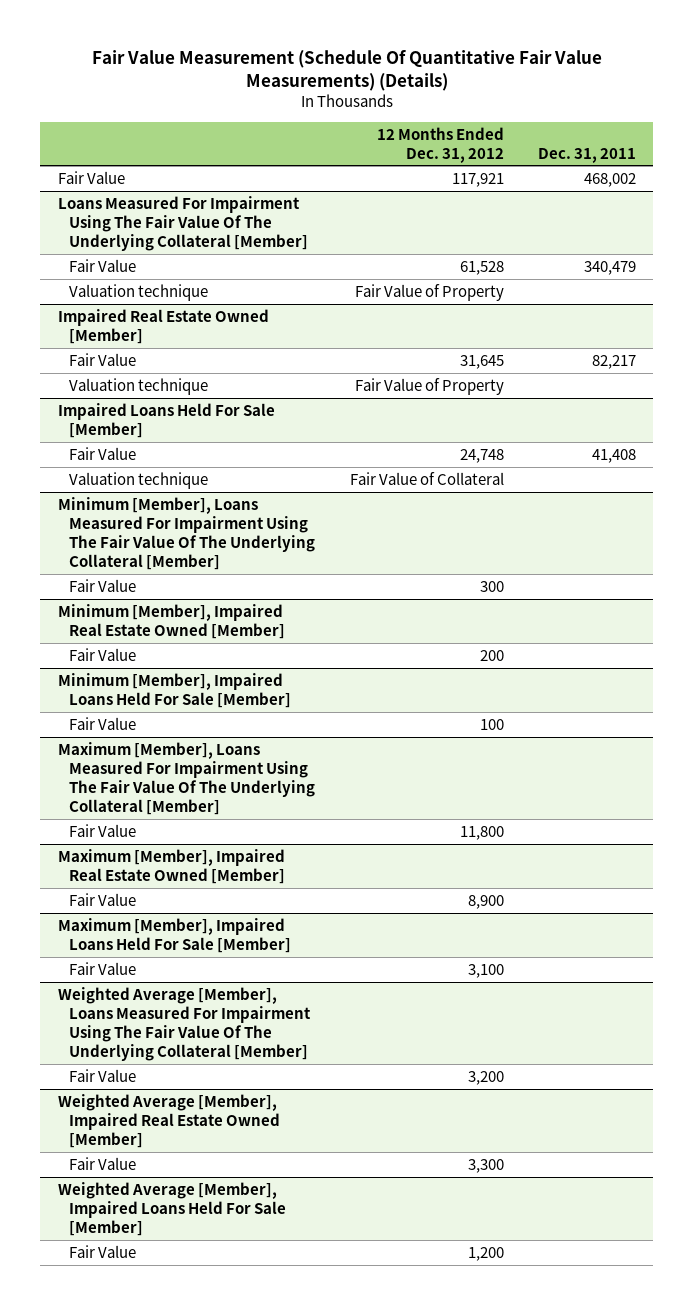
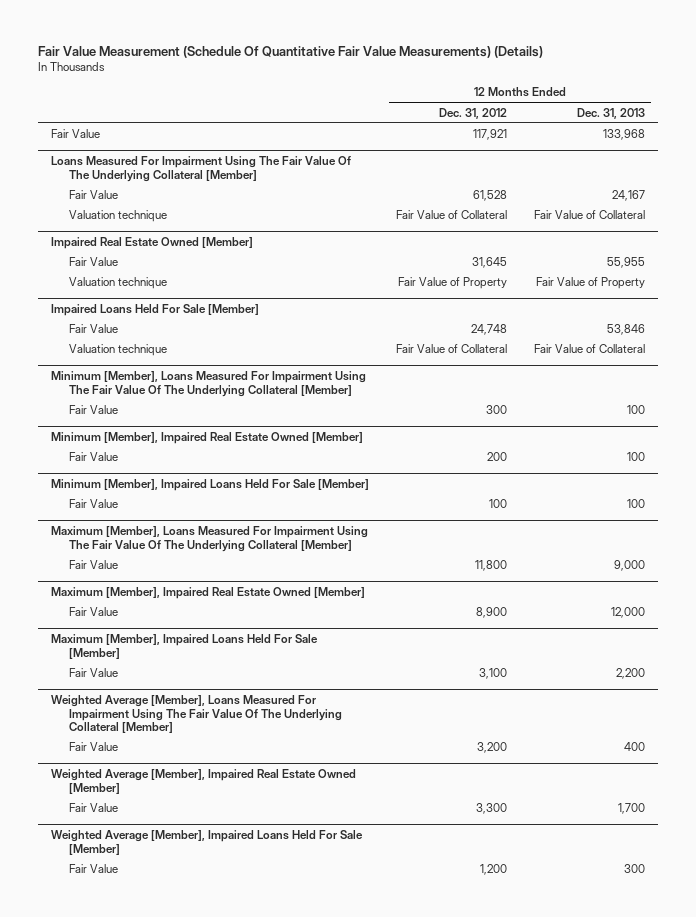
[538,147,637,163] Dec. 31, 2011 -> none
none -> [576,107,645,119] Dec. 31, 2013
[354,283,504,301] Fair Value of Property -> [396,210,508,220] Fair Value of Collateral

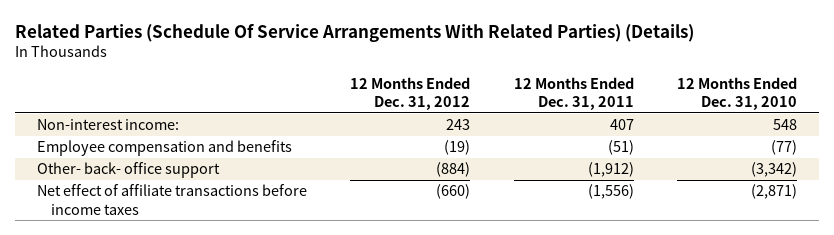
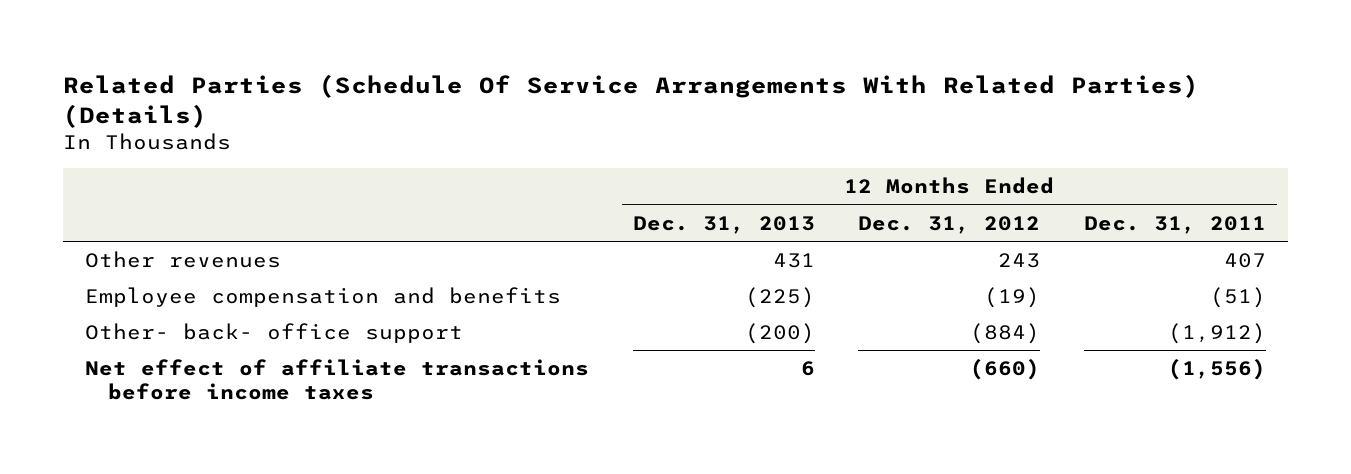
[677,76,798,110] 12 Months Ended Dec. 31, 2010 -> none
none -> [632,215,815,234] Dec. 31, 2013
[36,119,179,131] Non-interest income: -> [84,250,281,268] Other revenues

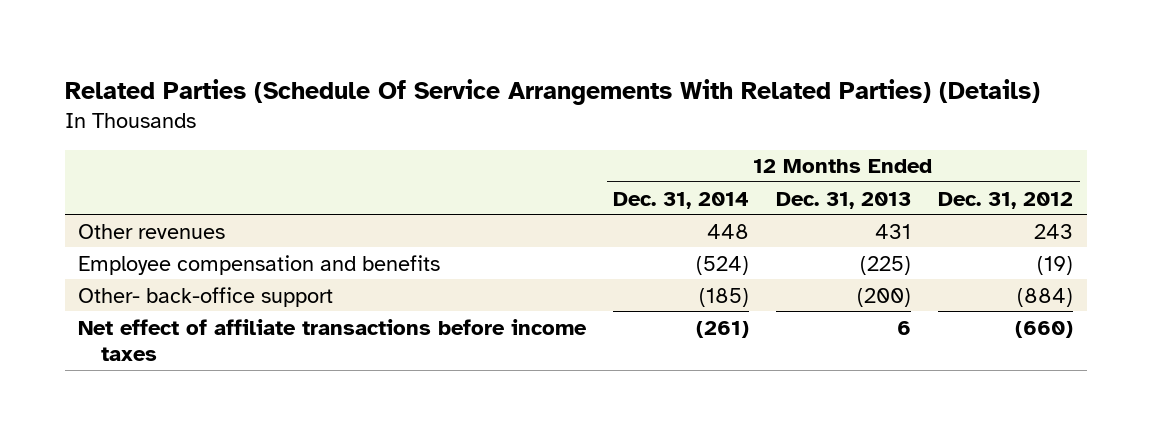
[1084,215,1267,234] Dec. 31, 2011 -> none
none -> [613,191,750,209] Dec. 31, 2014
[84,322,463,343] Other- back- office support -> [78,286,334,307] Other- back-office support

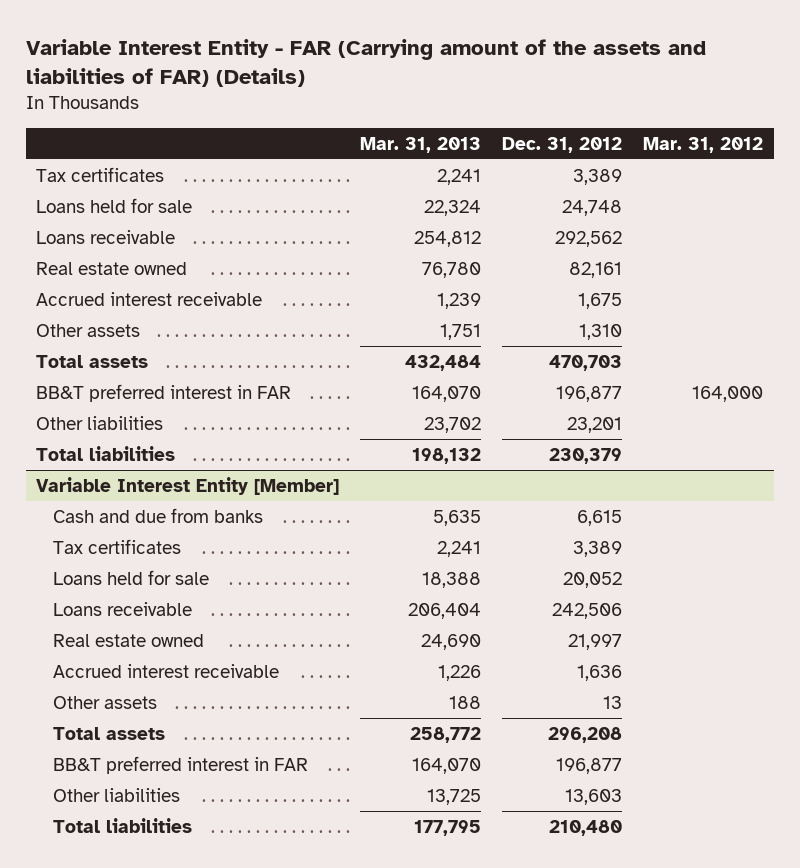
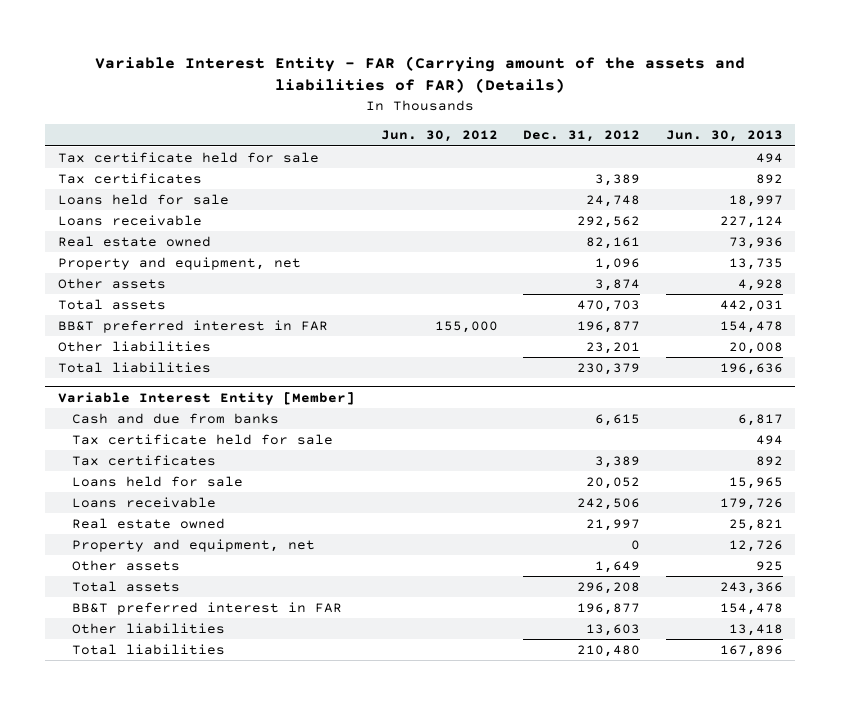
[360,136,482,153] Mar. 31, 2013 -> none
[643,136,764,153] Mar. 31, 2012 -> none
none -> [380,130,498,143] Jun. 30, 2012
none -> [665,130,783,143] Jun. 30, 2013
none -> [58,151,320,163] Tax certificate held for sale
[36,291,263,306] Accrued interest receivable -> none
none -> [58,256,302,270] Property and equipment, net
[579,323,623,340] 1,310 -> [595,278,641,291] 3,874
none -> [71,433,333,445] Tax certificate held for sale
[53,663,280,678] Accrued interest receivable -> none
none -> [71,538,315,552] Property and equipment, net
[603,695,623,709] 13 -> [595,560,641,573] 1,649

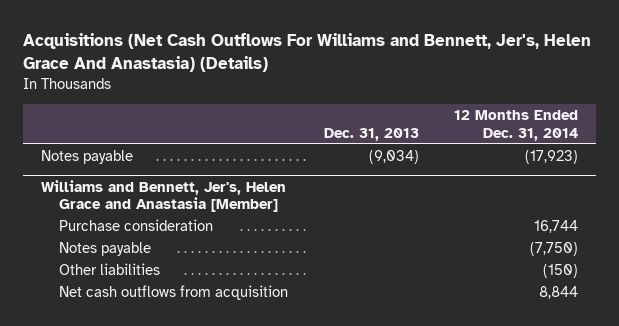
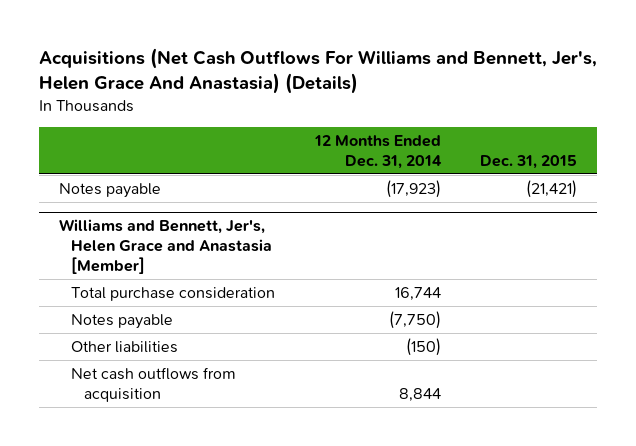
[323,127,419,141] Dec. 31, 2013 -> none
none -> [480,154,578,169] Dec. 31, 2015
[59,218,214,231] Purchase consideration -> [71,287,276,302] Total purchase consideration

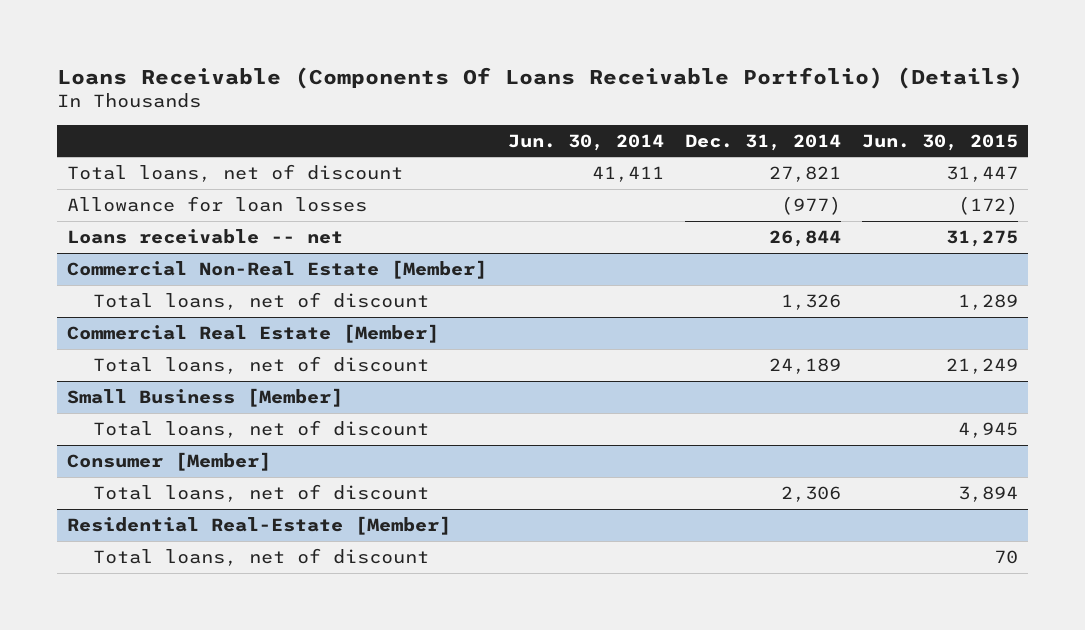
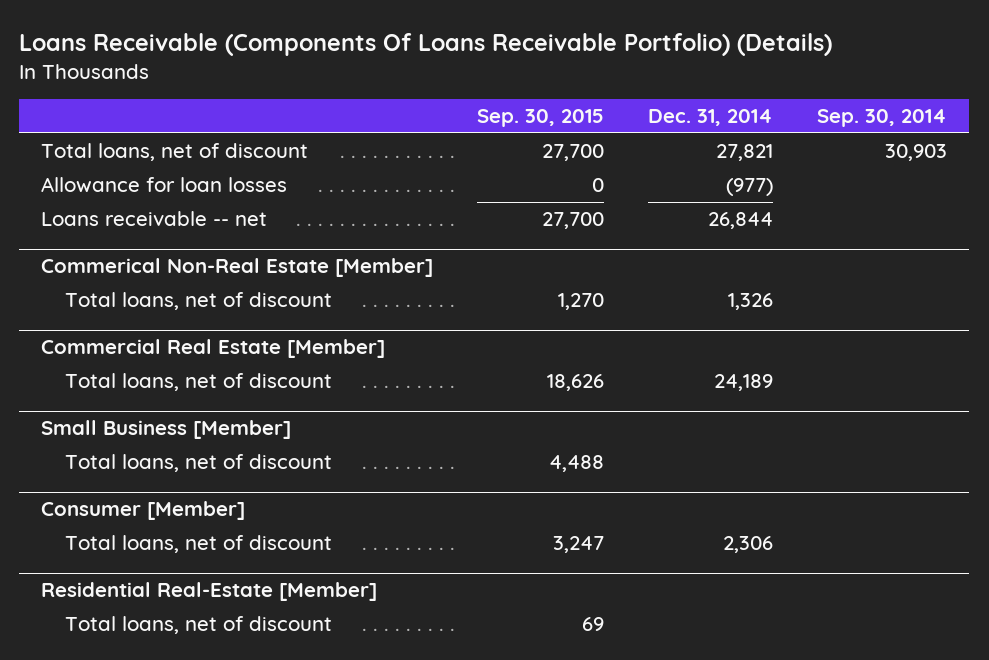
[507,133,664,151] Jun. 30, 2014 -> none
[861,133,1018,151] Jun. 30, 2015 -> none
none -> [477,109,605,128] Sep. 30, 2015
none -> [817,109,948,128] Sep. 30, 2014
[66,260,487,280] Commercial Non-Real Estate [Member] -> [41,258,434,278] Commerical Non-Real Estate [Member]

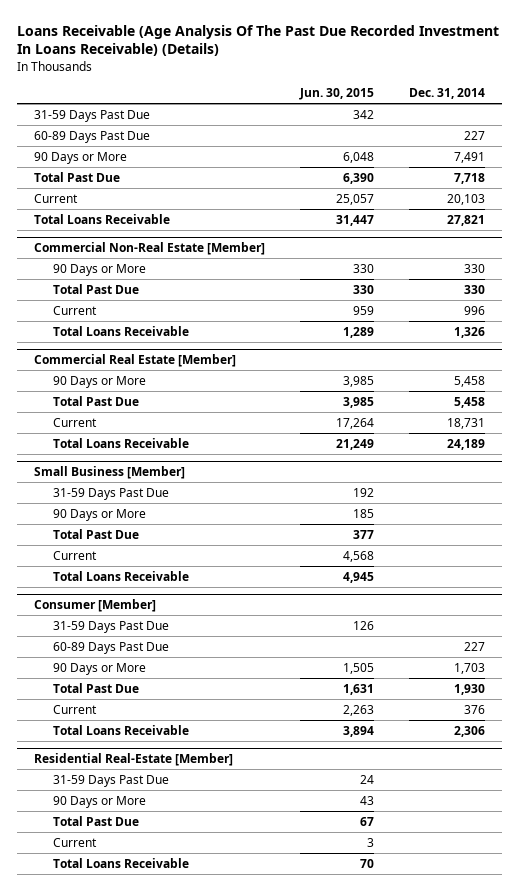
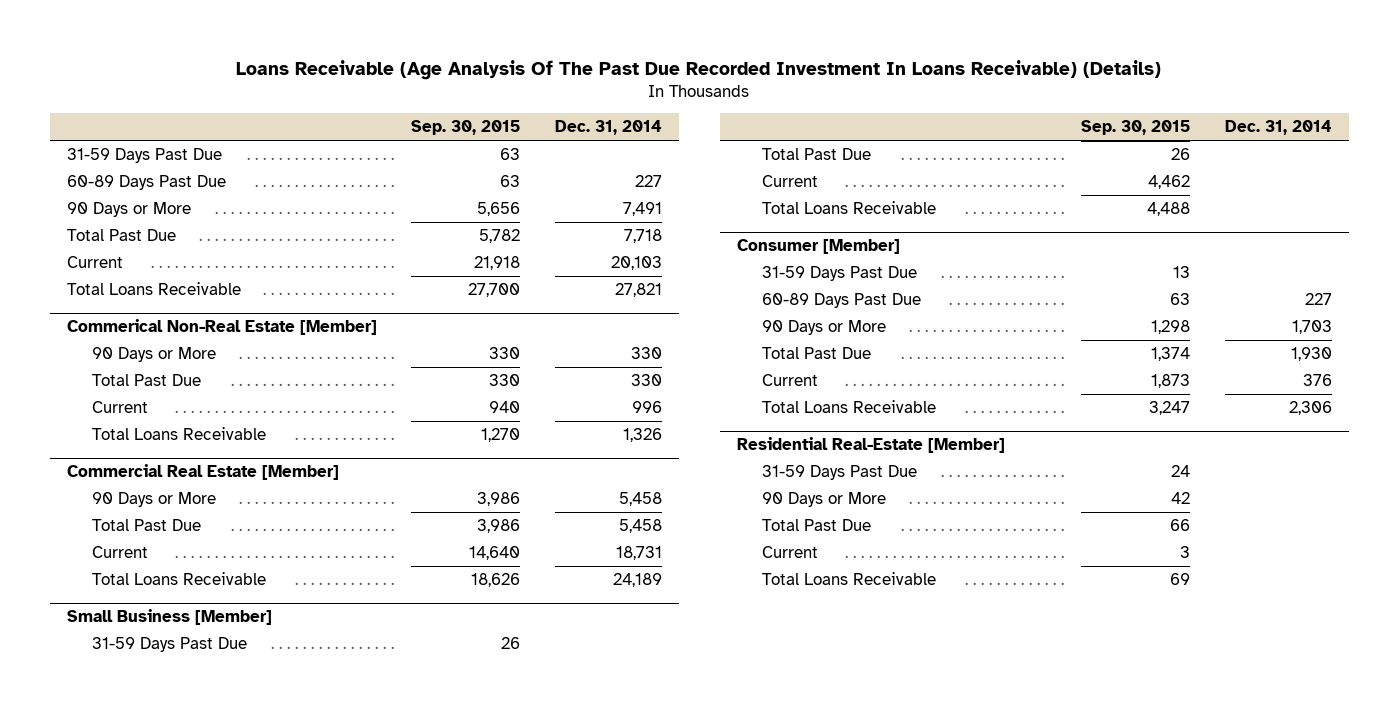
[298,88,374,101] Jun. 30, 2015 -> none
none -> [411,120,521,136] Sep. 30, 2015
[34,242,266,256] Commercial Non-Real Estate [Member] -> [66,319,377,336] Commerical Non-Real Estate [Member]
[52,508,146,521] 90 Days or More -> none

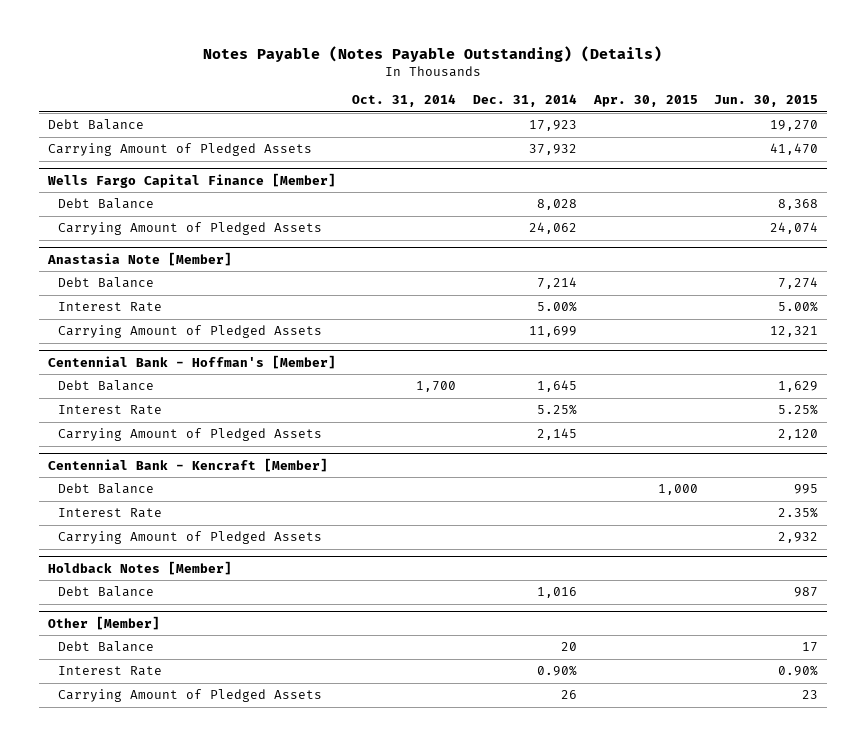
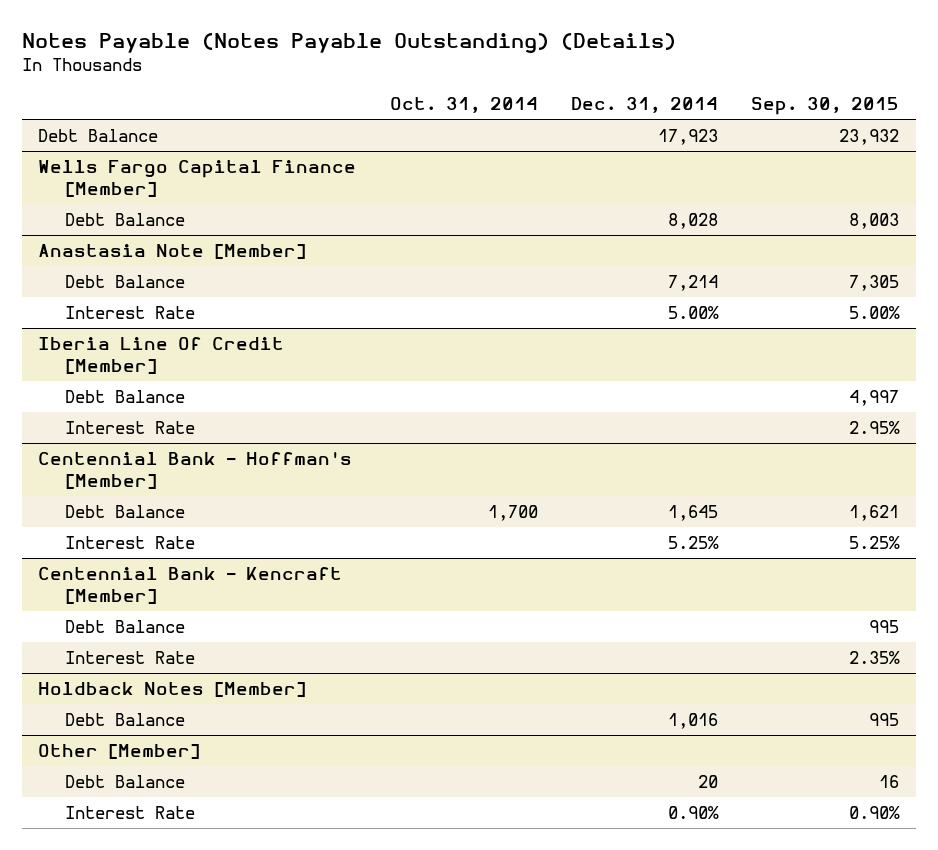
[592,95,698,108] Apr. 30, 2015 -> none
[714,95,819,108] Jun. 30, 2015 -> none
none -> [751,96,900,115] Sep. 30, 2015
[47,143,312,157] Carrying Amount of Pledged Assets -> none
[57,222,322,236] Carrying Amount of Pledged Assets -> none
[57,325,322,339] Carrying Amount of Pledged Assets -> none
none -> [38,337,285,374] Iberia Line Of Credit [Member]
none -> [65,390,186,404] Debt Balance
none -> [65,421,196,435] Interest Rate
[57,428,322,442] Carrying Amount of Pledged Assets -> none
[57,531,322,545] Carrying Amount of Pledged Assets -> none
[57,689,322,703] Carrying Amount of Pledged Assets -> none

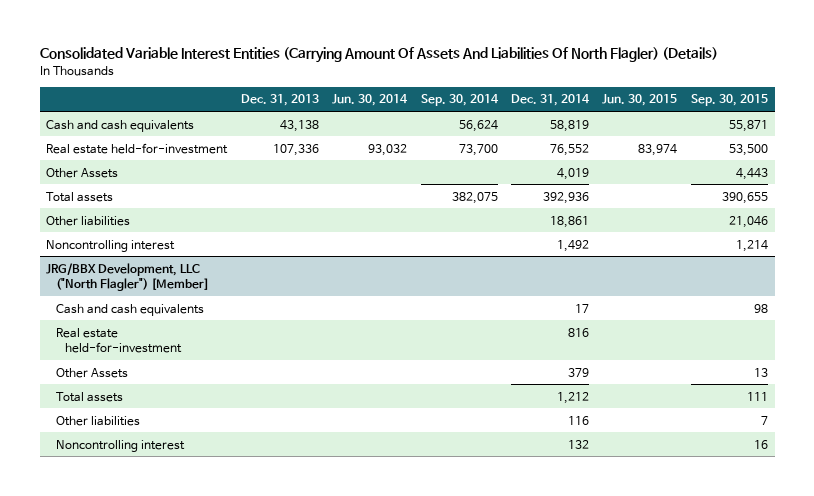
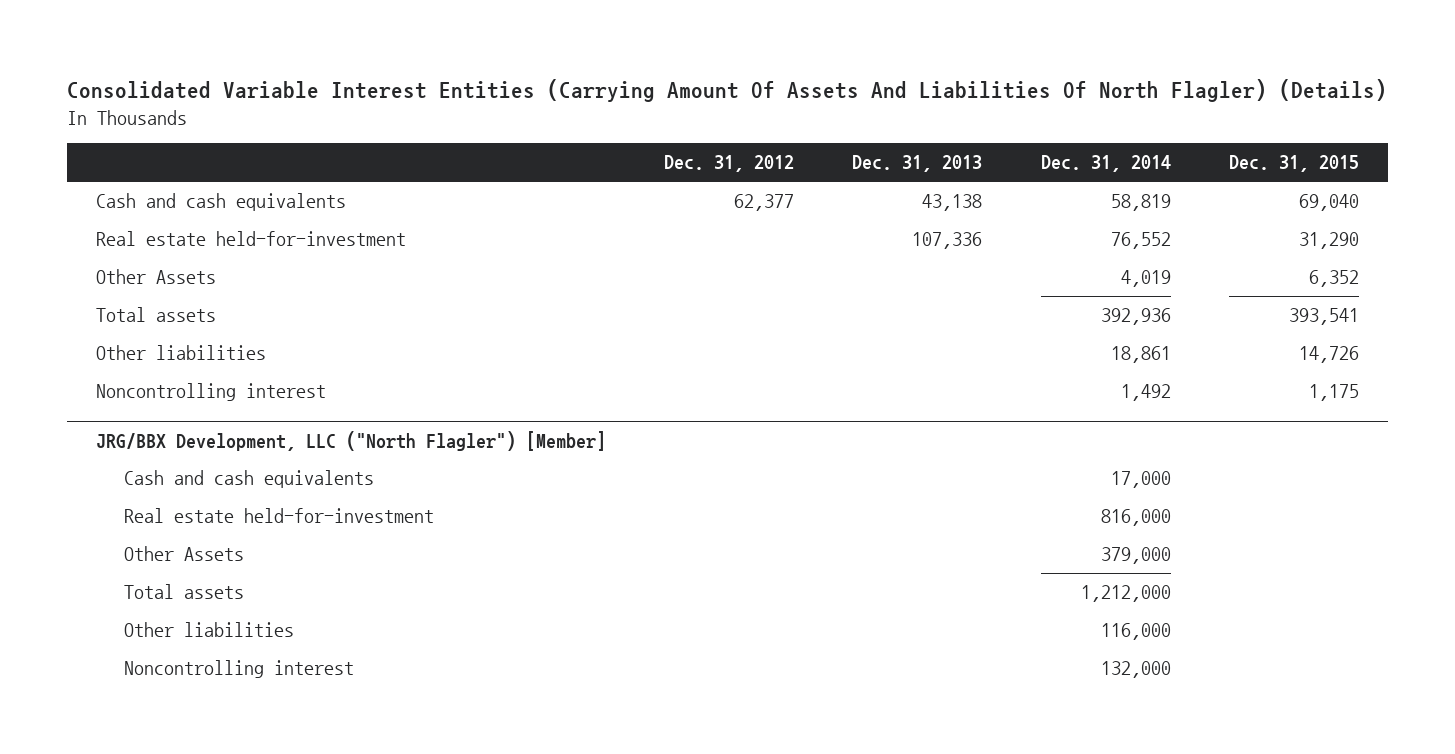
[332,94,409,107] Jun. 30, 2014 -> none
[420,94,499,107] Sep. 30, 2014 -> none
[602,94,678,107] Jun. 30, 2015 -> none
[690,94,768,107] Sep. 30, 2015 -> none
none -> [664,155,795,173] Dec. 31, 2012
none -> [1228,155,1359,173] Dec. 31, 2015
[575,303,590,313] 17 -> [1110,471,1171,489] 17,000
[568,327,590,337] 816 -> [1100,509,1171,527] 816,000
[568,367,590,377] 379 -> [1100,547,1171,565] 379,000
[557,391,590,404] 1,212 -> [1080,585,1171,603] 1,212,000
[568,415,590,425] 116 -> [1100,623,1171,641] 116,000
[568,439,590,449] 132 -> [1100,661,1171,679] 132,000

